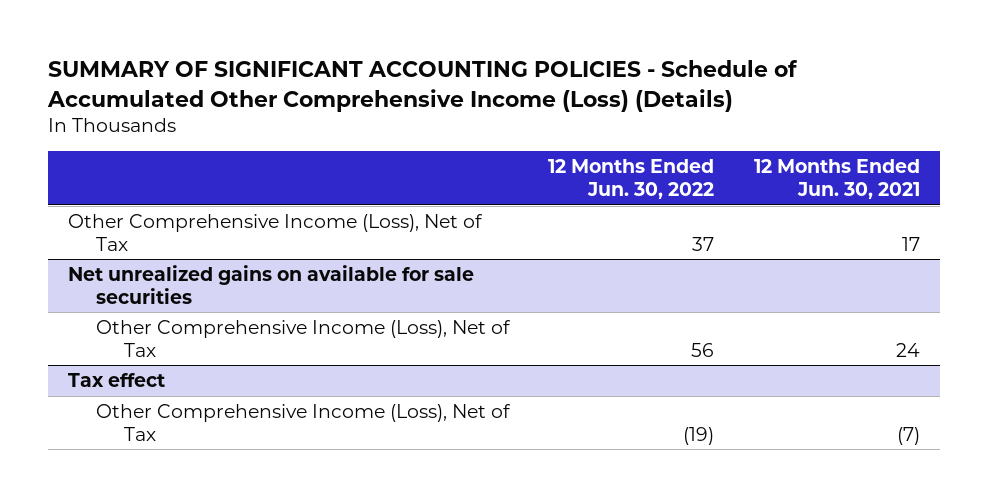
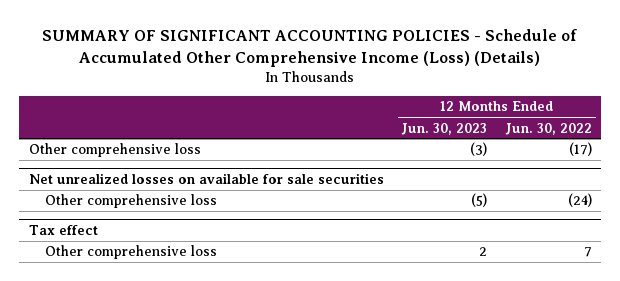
[753,159,920,199] 12 Months Ended Jun. 30, 2021 -> none
none -> [401,122,488,135] Jun. 30, 2023
[67,214,483,251] Other Comprehensive Income (Loss), Net of Tax -> [28,143,201,158] Other comprehensive loss
[692,236,715,251] 37 -> [568,142,592,157] (17)
[67,265,474,304] Net unrealized gains on available for sale securities -> [28,172,384,184] Net unrealized losses on available for sale securities
[95,320,511,357] Other Comprehensive Income (Loss), Net of Tax -> [44,194,217,209] Other comprehensive loss
[691,342,715,357] 56 -> [567,193,592,208] (24)
[95,404,511,441] Other Comprehensive Income (Loss), Net of Tax -> [44,245,217,260] Other comprehensive loss
[683,426,715,445] (19) -> [583,247,592,258] 7

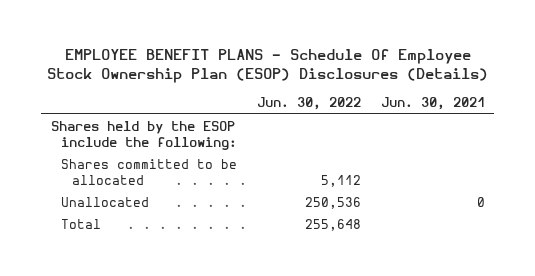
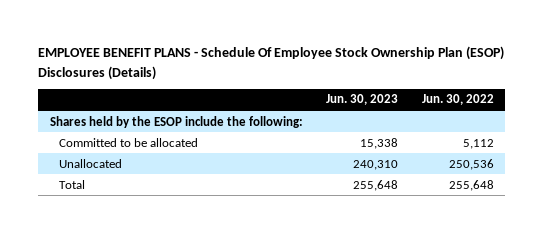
[380,97,485,111] Jun. 30, 2021 -> none
none -> [326,94,399,106] Jun. 30, 2023
[61,158,238,185] Shares committed to be allocated -> [59,137,199,147] Committed to be allocated

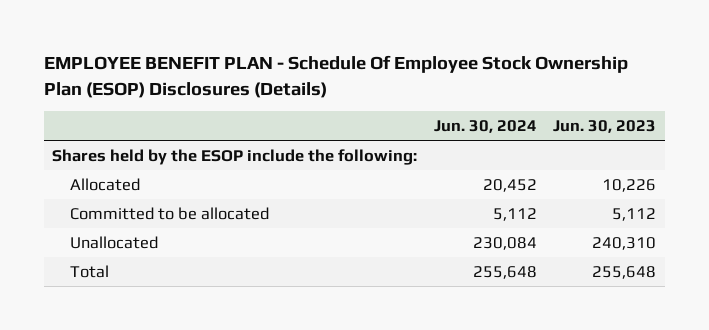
[38,46,505,80] EMPLOYEE BENEFIT PLANS - Schedule Of Employee Stock Ownership Plan (ESOP) Disclosures (Details) -> [44,55,629,98] EMPLOYEE BENEFIT PLAN - Schedule Of Employee Stock Ownership Plan (ESOP) Disclosures (Details)
[421,94,494,106] Jun. 30, 2022 -> none
none -> [433,119,537,133] Jun. 30, 2024
none -> [70,177,141,191] Allocated
[360,137,399,149] 15,338 -> [612,207,657,221] 5,112

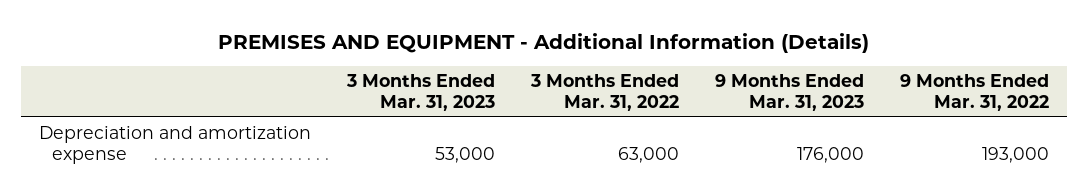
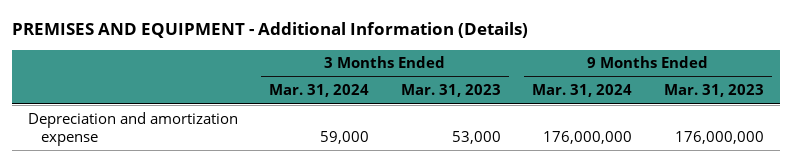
[529,74,679,111] 3 Months Ended Mar. 31, 2022 -> none
[899,74,1049,111] 9 Months Ended Mar. 31, 2022 -> none
none -> [269,84,370,98] Mar. 31, 2024
none -> [532,84,633,98] Mar. 31, 2024
[796,146,864,163] 176,000 -> [674,130,764,144] 176,000,000

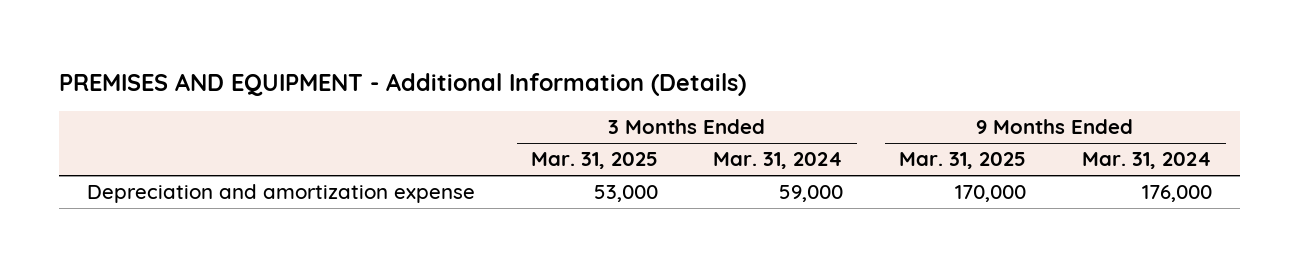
[400,84,501,98] Mar. 31, 2023 -> none
[663,84,764,98] Mar. 31, 2023 -> none
none -> [530,152,658,170] Mar. 31, 2025
none -> [898,152,1026,170] Mar. 31, 2025
[543,130,633,144] 176,000,000 -> [1141,185,1212,203] 176,000

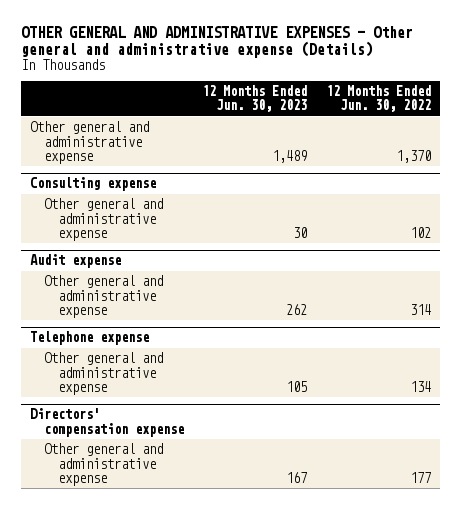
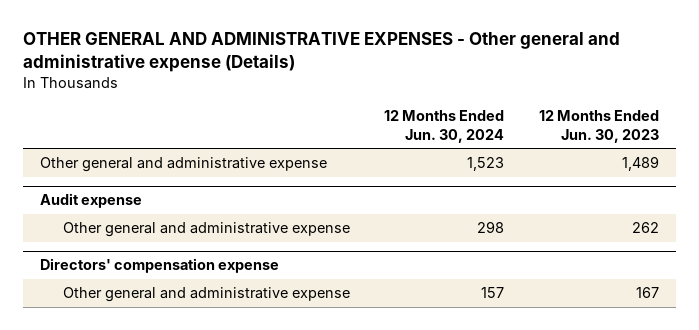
[325,85,431,113] 12 Months Ended Jun. 30, 2022 -> none
none -> [384,110,505,143] 12 Months Ended Jun. 30, 2024
[30,177,157,192] Consulting expense -> none
[44,198,164,241] Other general and administrative expense -> none
[30,331,150,346] Telephone expense -> none
[44,352,164,395] Other general and administrative expense -> none

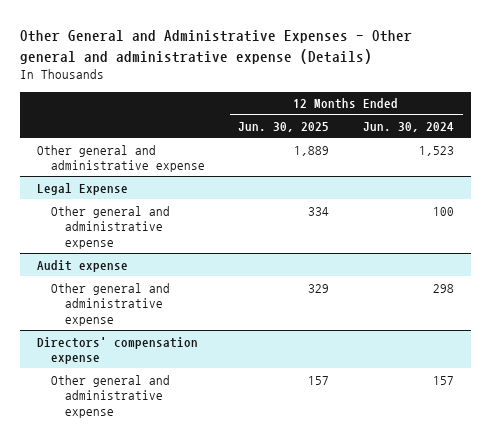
[22,32,620,72] OTHER GENERAL AND ADMINISTRATIVE EXPENSES - Other general and administrative expense (Details) -> [20,30,413,64] Other General and Administrative Expenses - Other general and administrative expense (Details)
[538,110,659,143] 12 Months Ended Jun. 30, 2023 -> none
none -> [238,121,330,132] Jun. 30, 2025
none -> [37,182,129,195] Legal Expense
none -> [50,205,170,249] Other general and administrative expense

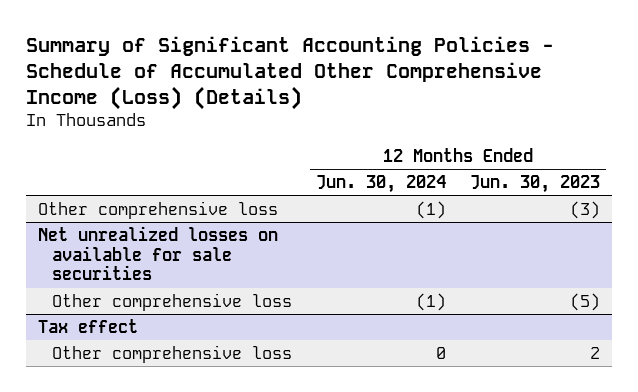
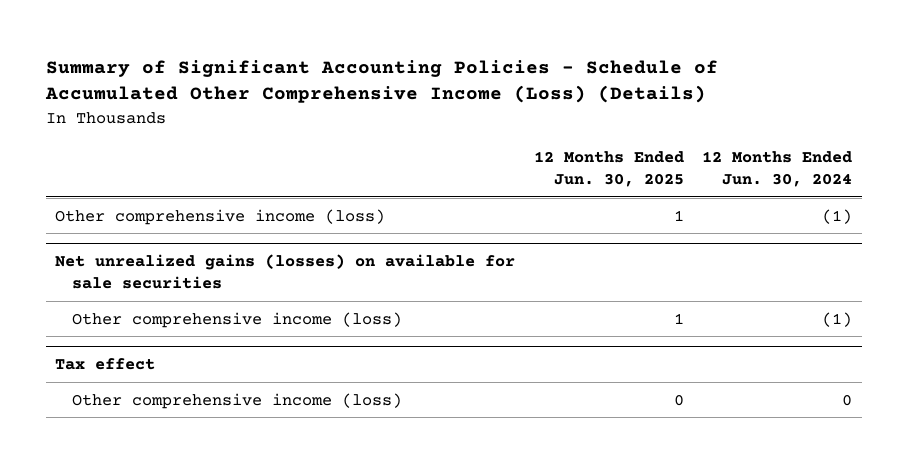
[470,175,601,194] Jun. 30, 2023 -> none
none -> [533,151,684,188] 12 Months Ended Jun. 30, 2025
[37,200,278,219] Other comprehensive loss -> [55,208,386,225] Other comprehensive income (loss)
[37,225,278,281] Net unrealized losses on available for sale securities -> [55,254,516,290] Net unrealized gains (losses) on available for sale securities
[52,292,293,311] Other comprehensive loss -> [72,311,403,328] Other comprehensive income (loss)
[52,344,293,363] Other comprehensive loss -> [72,392,403,409] Other comprehensive income (loss)

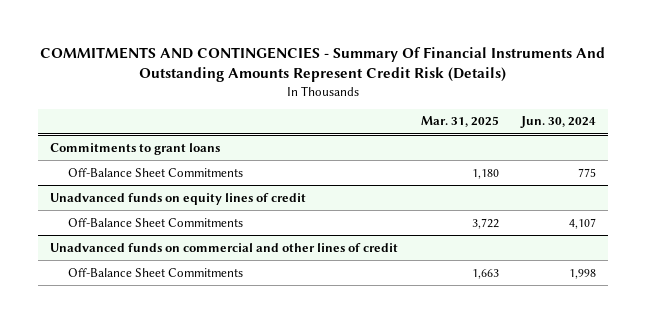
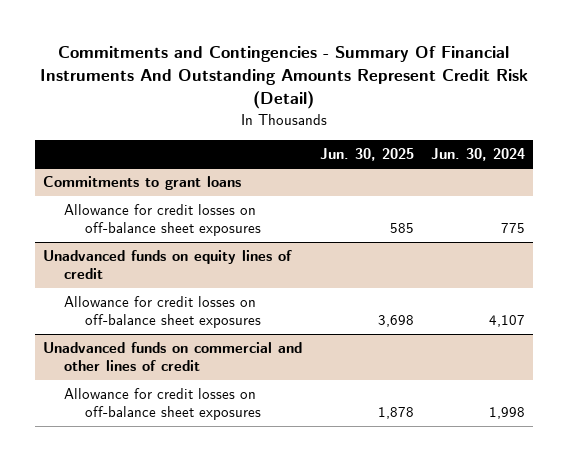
[40,47,606,83] COMMITMENTS AND CONTINGENCIES - Summary Of Financial Instruments And Outstanding Amounts Represent Credit Risk (Details) -> [40,46,529,110] Commitments and Contingencies - Summary Of Financial Instruments And Outstanding Amounts Represent Credit Risk (Detail)
[420,116,499,128] Mar. 31, 2025 -> none
none -> [319,147,414,161] Jun. 30, 2025
[68,167,244,177] Off-Balance Sheet Commitments -> [64,204,262,237] Allowance for credit losses on off-balance sheet exposures
[68,217,244,227] Off-Balance Sheet Commitments -> [64,296,262,329] Allowance for credit losses on off-balance sheet exposures
[68,267,244,277] Off-Balance Sheet Commitments -> [64,388,262,421] Allowance for credit losses on off-balance sheet exposures

